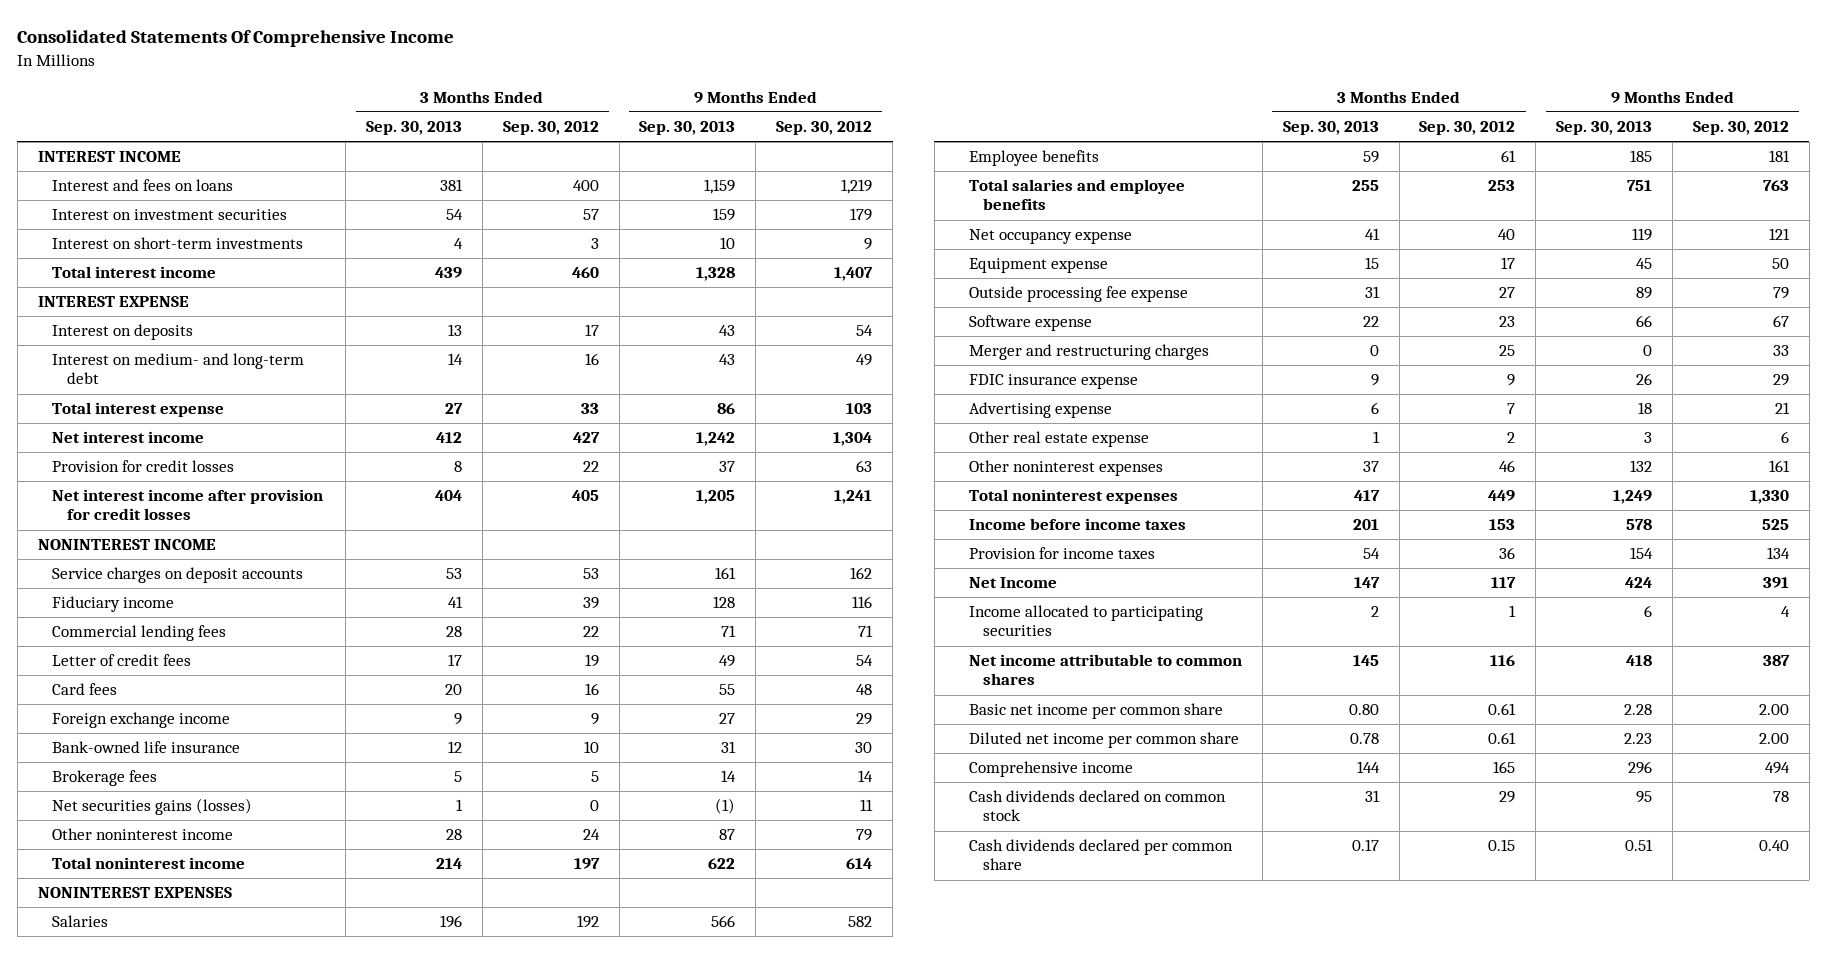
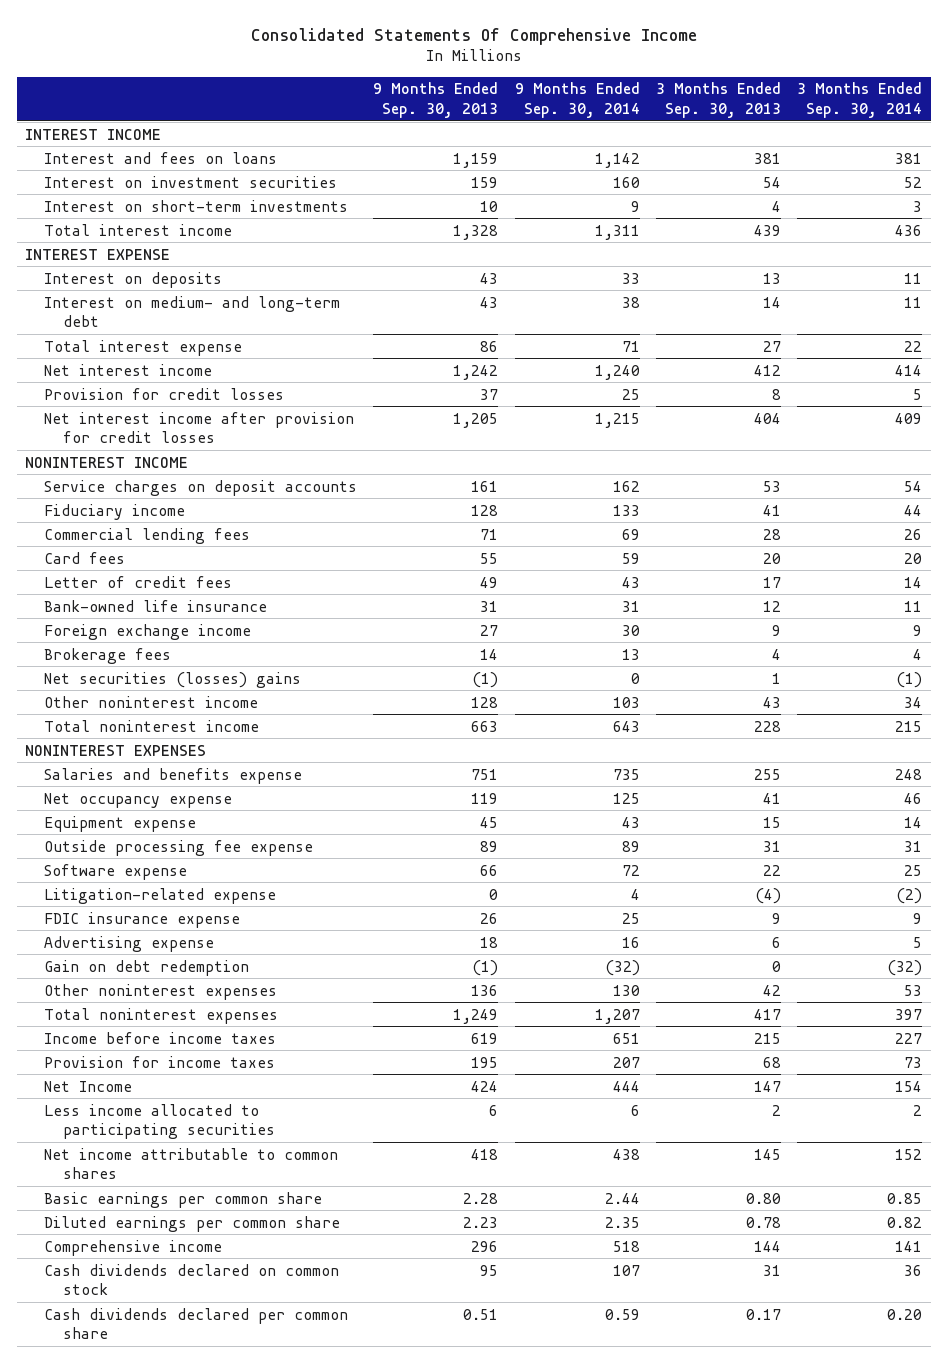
[502,120,599,135] Sep. 30, 2012 -> none
[776,120,873,135] Sep. 30, 2012 -> none
none -> [514,82,640,119] 9 Months Ended Sep. 30, 2014
none -> [797,82,923,119] 3 Months Ended Sep. 30, 2014
[52,654,192,667] Letter of credit fees -> [43,575,232,588] Letter of credit fees
[52,712,231,729] Foreign exchange income -> [43,623,251,640] Foreign exchange income
[453,771,462,783] 5 -> [772,648,782,660] 4
[52,798,253,816] Net securities gains (losses) -> [43,671,301,688] Net securities (losses) gains
[445,829,462,841] 28 -> [763,696,782,708] 43
[719,829,736,841] 87 -> [471,696,499,708] 128
[435,858,462,870] 214 -> [754,720,782,732] 228
[708,858,736,870] 622 -> [471,720,499,732] 663
[52,915,109,928] Salaries -> none
[968,150,1099,167] Employee benefits -> none
[968,179,1185,211] Total salaries and employee benefits -> [43,767,302,784] Salaries and benefits expense
[968,344,1209,361] Merger and restructuring charges -> none
none -> [43,887,276,904] Litigation-related expense
[968,431,1149,448] Other real estate expense -> none
none -> [43,959,249,976] Gain on debt redemption
[1362,461,1379,473] 37 -> [763,984,782,996] 42
[1630,460,1653,473] 132 -> [471,984,499,996] 136
[1352,519,1379,531] 201 -> [754,1032,782,1044] 215
[1626,519,1653,531] 578 -> [471,1032,499,1044] 619
[1362,548,1380,560] 54 -> [763,1056,782,1068] 68
[1630,547,1654,560] 154 -> [471,1056,499,1068] 195
[968,605,1203,637] Income allocated to participating securities -> [43,1103,275,1140] Less income allocated to participating securities
[968,703,1223,720] Basic net income per common share -> [43,1191,322,1208] Basic earnings per common share
[968,732,1239,749] Diluted net income per common share -> [43,1215,340,1232] Diluted earnings per common share

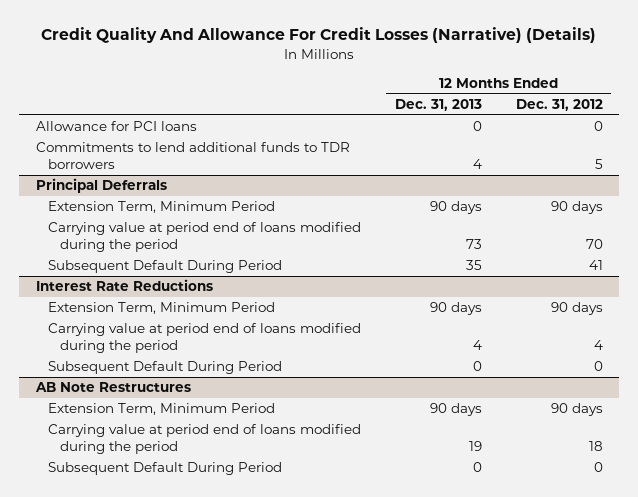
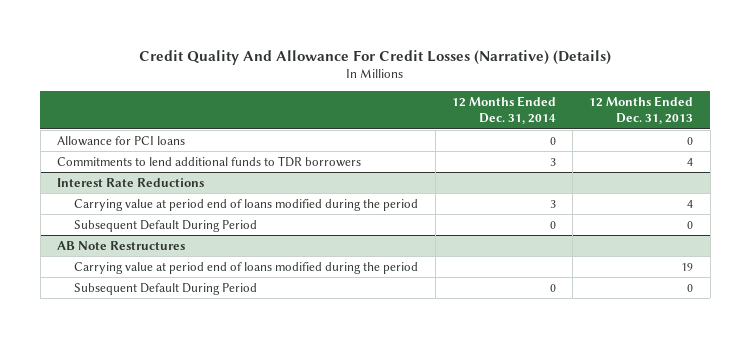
[515,98,603,111] Dec. 31, 2012 -> none
none -> [451,96,556,125] 12 Months Ended Dec. 31, 2014
[35,178,167,194] Principal Deferrals -> none
[48,201,276,214] Extension Term, Minimum Period -> none
[48,222,362,252] Carrying value at period end of loans modified during the period -> none
[48,260,283,274] Subsequent Default During Period -> none
[48,302,276,315] Extension Term, Minimum Period -> none
[48,403,276,416] Extension Term, Minimum Period -> none

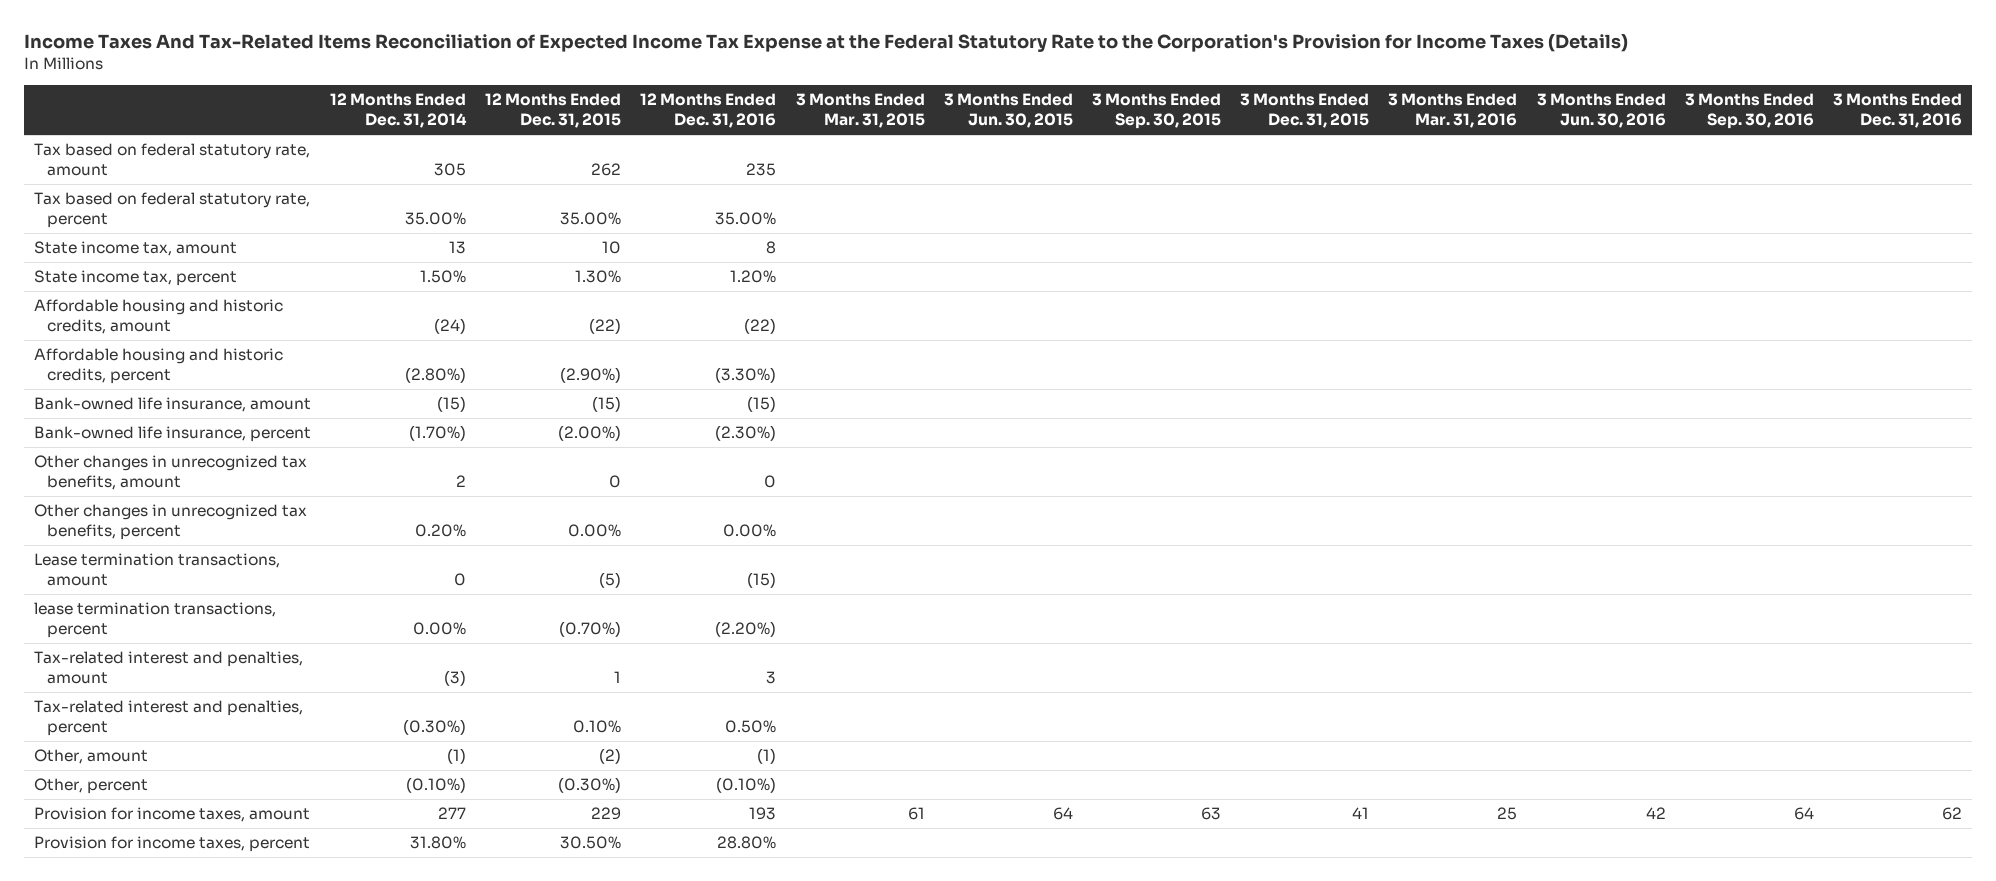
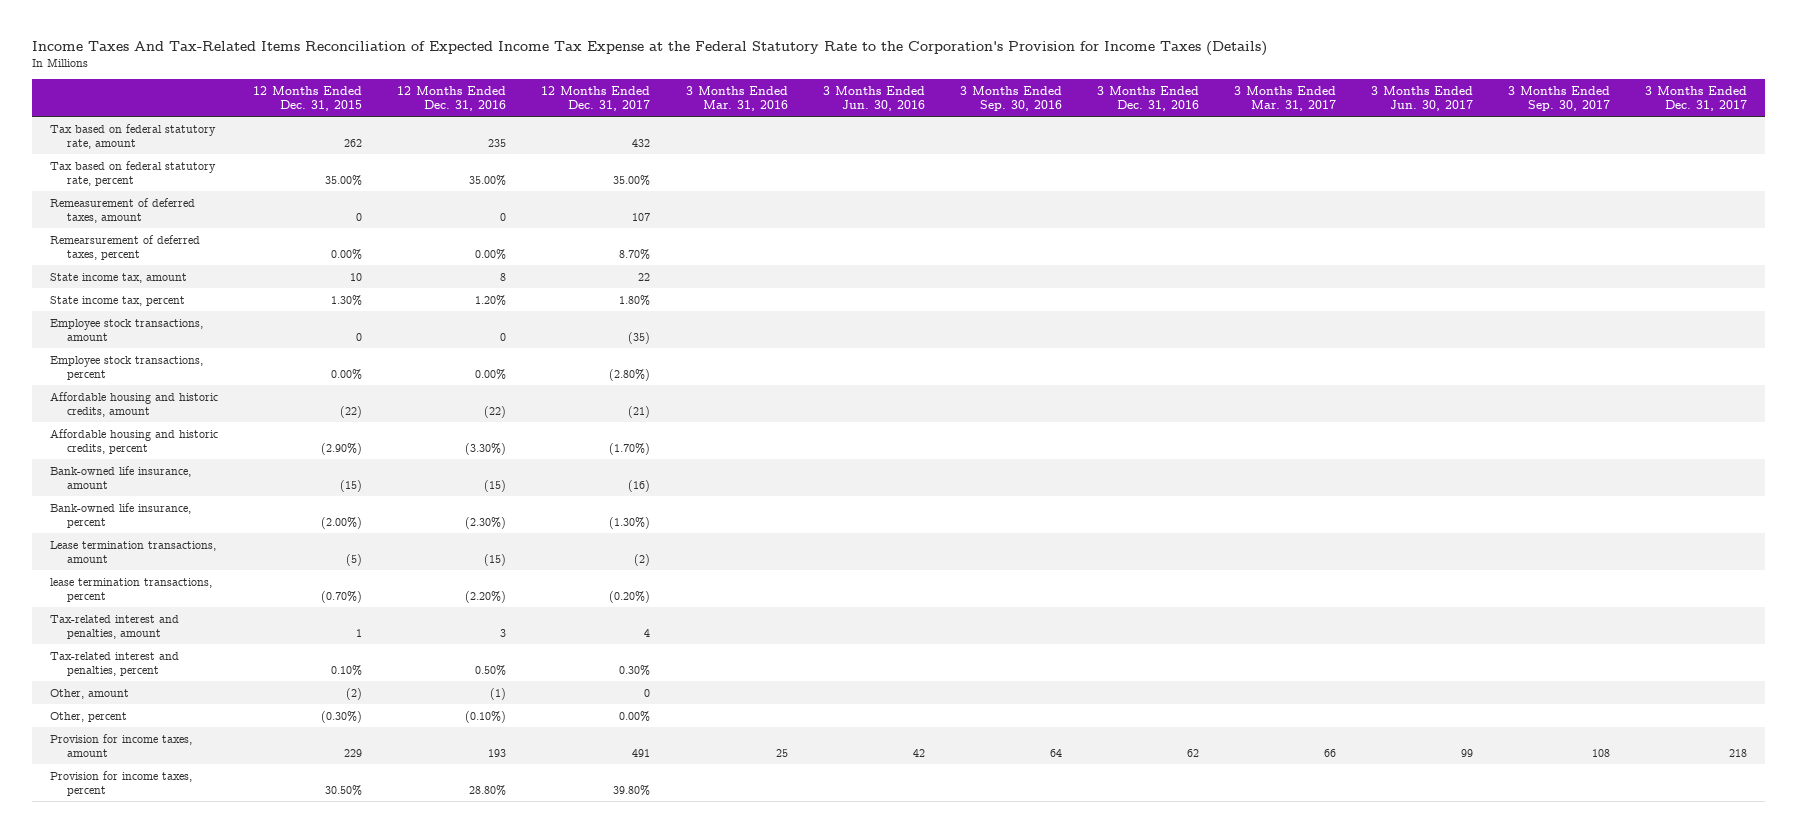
[329,93,467,129] 12 Months Ended Dec. 31, 2014 -> none
[795,93,925,129] 3 Months Ended Mar. 31, 2015 -> none
[943,93,1073,129] 3 Months Ended Jun. 30, 2015 -> none
[1092,93,1222,130] 3 Months Ended Sep. 30, 2015 -> none
[1240,93,1370,129] 3 Months Ended Dec. 31, 2015 -> none
none -> [541,85,651,112] 12 Months Ended Dec. 31, 2017
none -> [1233,85,1336,112] 3 Months Ended Mar. 31, 2017
none -> [1371,85,1474,112] 3 Months Ended Jun. 30, 2017
none -> [1508,85,1611,112] 3 Months Ended Sep. 30, 2017
none -> [1645,85,1748,112] 3 Months Ended Dec. 31, 2017
none -> [50,197,196,224] Remeasurement of deferred taxes, amount
none -> [50,234,201,261] Remearsurement of deferred taxes, percent
none -> [50,318,204,342] Employee stock transactions, amount
none -> [50,355,204,381] Employee stock transactions, percent
[33,455,307,491] Other changes in unrecognized tax benefits, amount -> none
[33,504,307,541] Other changes in unrecognized tax benefits, percent -> none

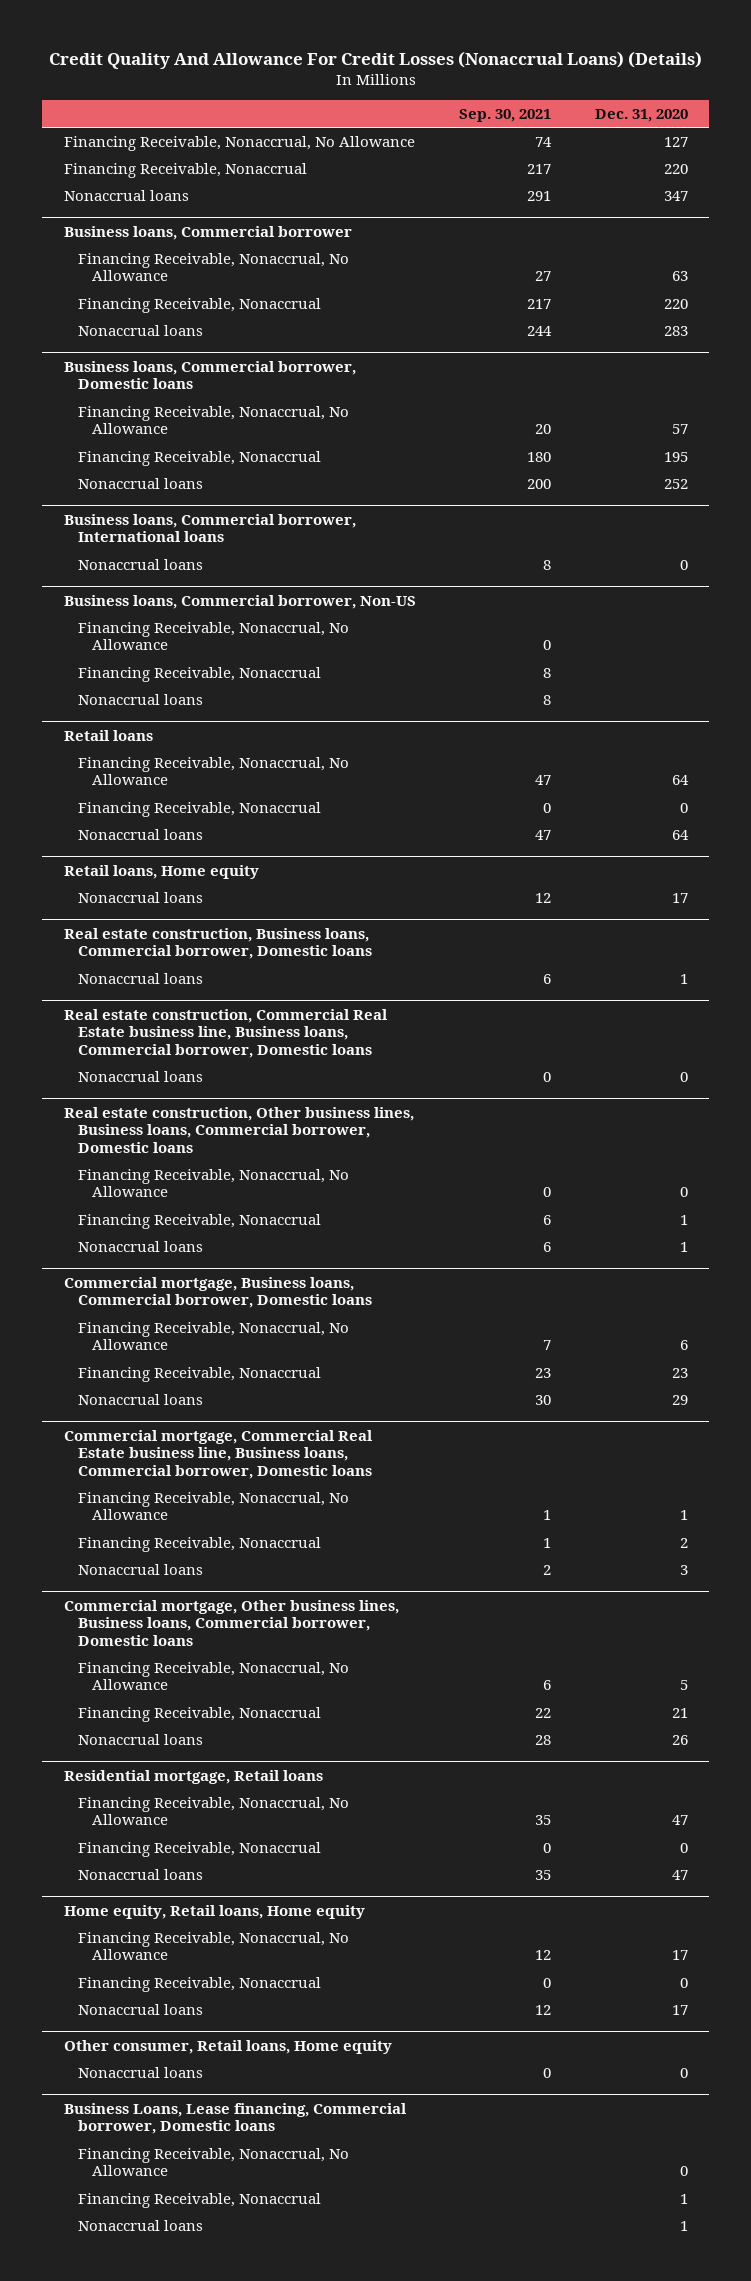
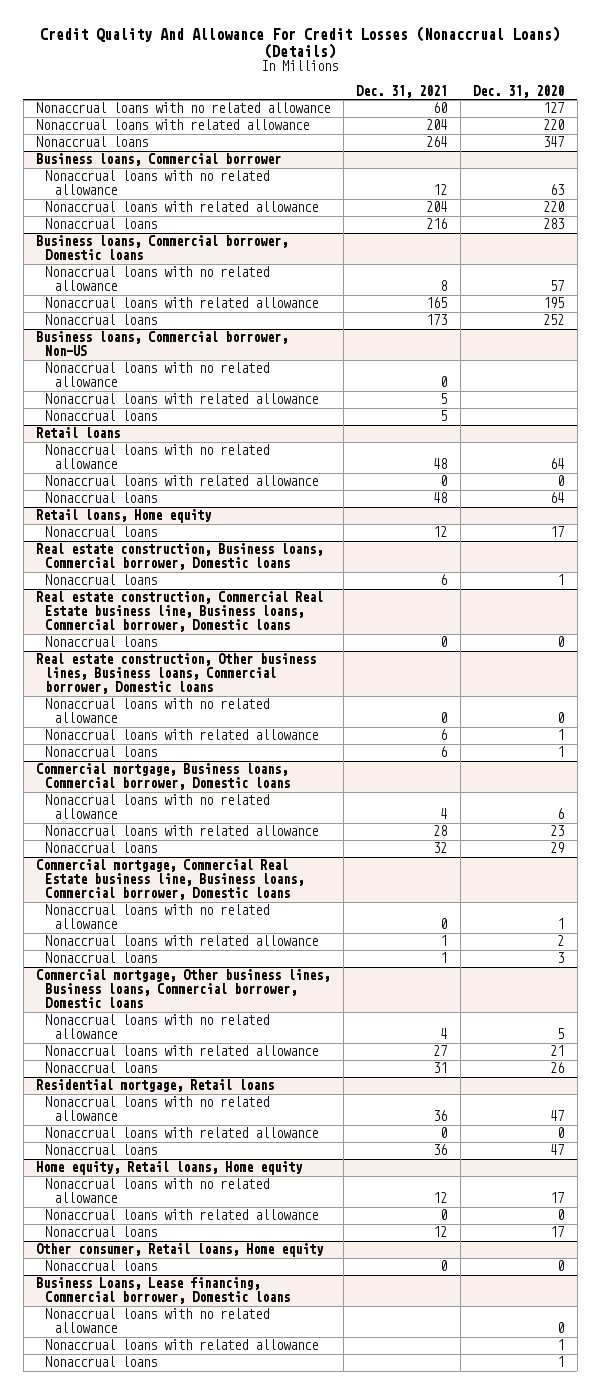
[459,108,552,122] Sep. 30, 2021 -> none
none -> [356,84,448,98] Dec. 31, 2021
[63,136,415,152] Financing Receivable, Nonaccrual, No Allowance -> [36,102,331,114] Nonaccrual loans with no related allowance
[63,163,307,179] Financing Receivable, Nonaccrual -> [36,119,310,131] Nonaccrual loans with related allowance
[77,253,349,282] Financing Receivable, Nonaccrual, No Allowance -> [45,170,270,196] Nonaccrual loans with no related allowance
[77,298,321,314] Financing Receivable, Nonaccrual -> [45,201,319,213] Nonaccrual loans with related allowance
[77,406,349,435] Financing Receivable, Nonaccrual, No Allowance -> [45,266,270,292] Nonaccrual loans with no related allowance
[77,451,321,467] Financing Receivable, Nonaccrual -> [45,297,319,309] Nonaccrual loans with related allowance
[63,513,356,543] Business loans, Commercial borrower, International loans -> none
[77,559,203,571] Nonaccrual loans -> none
[77,622,349,651] Financing Receivable, Nonaccrual, No Allowance -> [45,362,270,388] Nonaccrual loans with no related allowance
[77,667,321,683] Financing Receivable, Nonaccrual -> [45,393,319,405] Nonaccrual loans with related allowance
[77,757,349,786] Financing Receivable, Nonaccrual, No Allowance -> [45,444,270,470] Nonaccrual loans with no related allowance
[77,802,321,818] Financing Receivable, Nonaccrual -> [45,475,319,487] Nonaccrual loans with related allowance
[77,1169,349,1198] Financing Receivable, Nonaccrual, No Allowance -> [45,698,270,724] Nonaccrual loans with no related allowance
[77,1214,321,1230] Financing Receivable, Nonaccrual -> [45,729,319,741] Nonaccrual loans with related allowance
[77,1322,349,1351] Financing Receivable, Nonaccrual, No Allowance -> [45,794,270,820] Nonaccrual loans with no related allowance
[77,1367,321,1383] Financing Receivable, Nonaccrual -> [45,825,319,837] Nonaccrual loans with related allowance
[77,1492,349,1521] Financing Receivable, Nonaccrual, No Allowance -> [45,904,270,930] Nonaccrual loans with no related allowance
[77,1537,321,1553] Financing Receivable, Nonaccrual -> [45,935,319,947] Nonaccrual loans with related allowance
[77,1662,349,1691] Financing Receivable, Nonaccrual, No Allowance -> [45,1014,270,1040] Nonaccrual loans with no related allowance
[77,1707,321,1723] Financing Receivable, Nonaccrual -> [45,1045,319,1057] Nonaccrual loans with related allowance
[77,1797,349,1826] Financing Receivable, Nonaccrual, No Allowance -> [45,1096,270,1122] Nonaccrual loans with no related allowance
[77,1842,321,1858] Financing Receivable, Nonaccrual -> [45,1127,319,1139] Nonaccrual loans with related allowance
[77,1932,349,1961] Financing Receivable, Nonaccrual, No Allowance -> [45,1178,270,1204] Nonaccrual loans with no related allowance
[77,1977,321,1993] Financing Receivable, Nonaccrual -> [45,1209,319,1221] Nonaccrual loans with related allowance
[77,2148,349,2177] Financing Receivable, Nonaccrual, No Allowance -> [45,1308,270,1334] Nonaccrual loans with no related allowance
[77,2193,321,2209] Financing Receivable, Nonaccrual -> [45,1339,319,1351] Nonaccrual loans with related allowance

